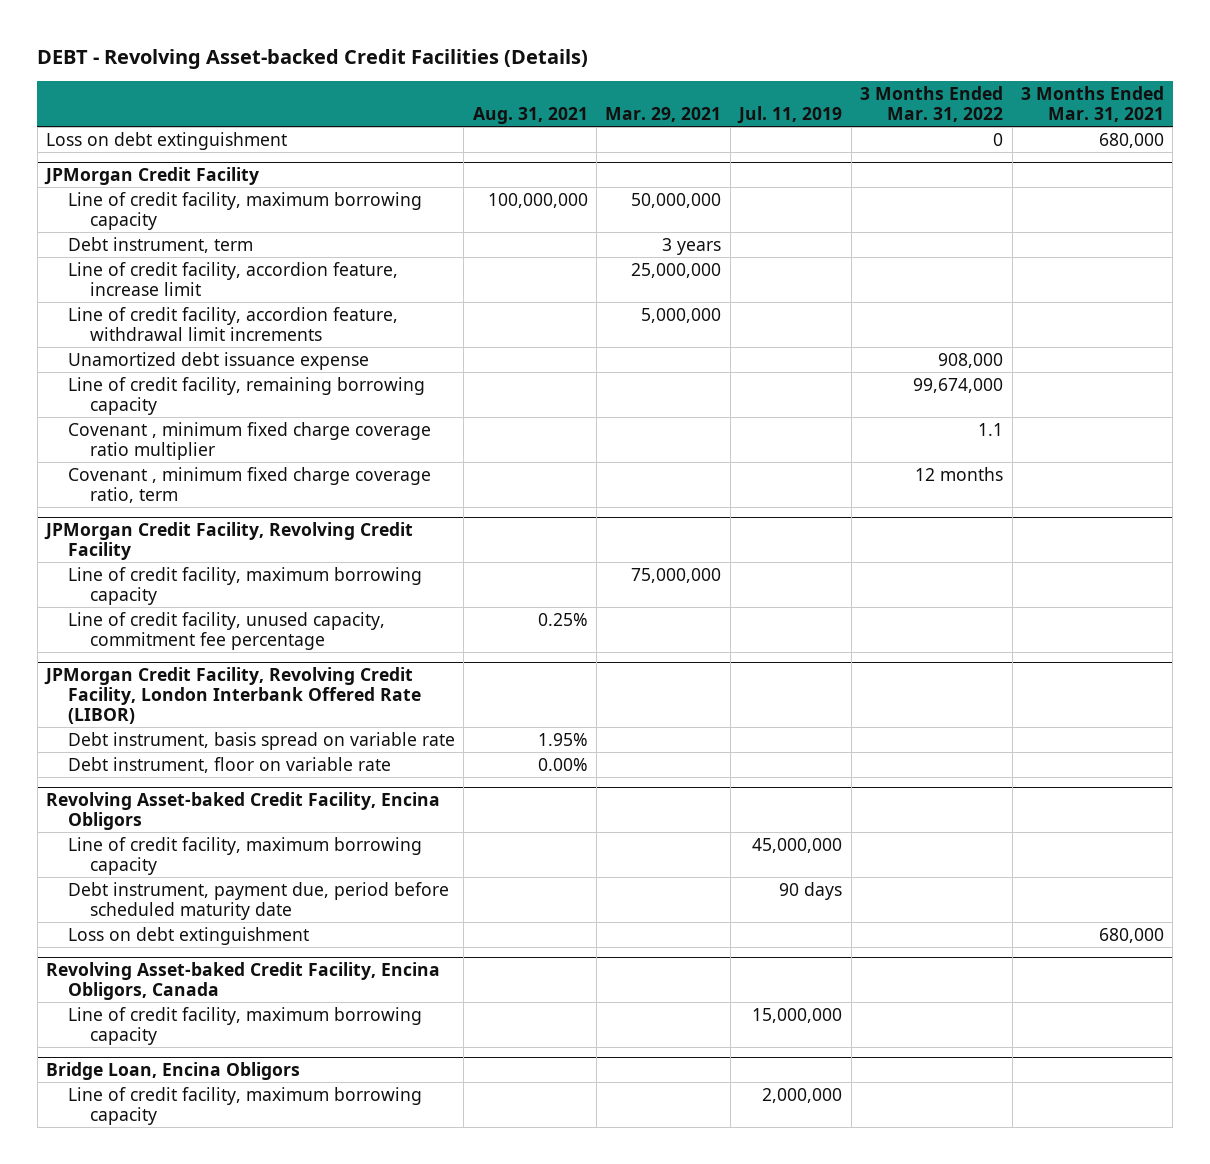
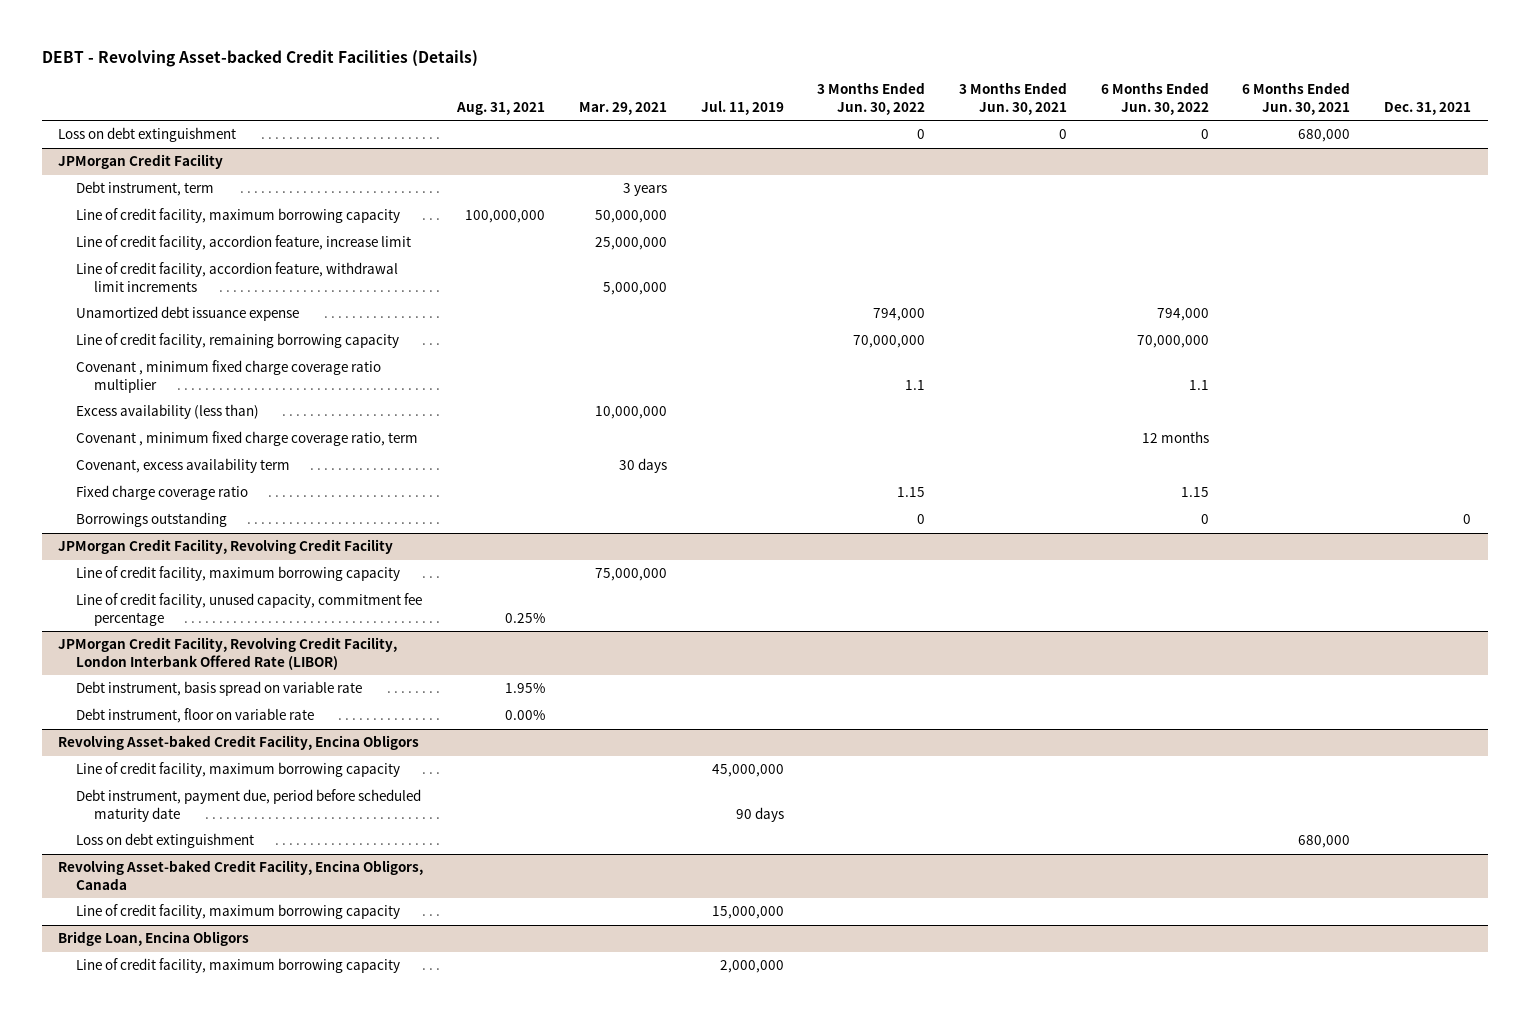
[860,85,1004,122] 3 Months Ended Mar. 31, 2022 -> none
[1020,85,1164,122] 3 Months Ended Mar. 31, 2021 -> none
none -> [817,82,926,116] 3 Months Ended Jun. 30, 2022
none -> [958,82,1067,116] 3 Months Ended Jun. 30, 2021
none -> [1100,82,1209,116] 6 Months Ended Jun. 30, 2022
none -> [1242,82,1351,116] 6 Months Ended Jun. 30, 2021
none -> [1384,102,1472,116] Dec. 31, 2021
[67,191,422,230] Line of credit facility, maximum borrowing capacity -> [76,208,401,224] Line of credit facility, maximum borrowing capacity
none -> [76,404,260,420] Excess availability (less than)
none -> [76,458,291,474] Covenant, excess availability term
none -> [76,485,249,501] Fixed charge coverage ratio
none -> [76,512,228,528] Borrowings outstanding

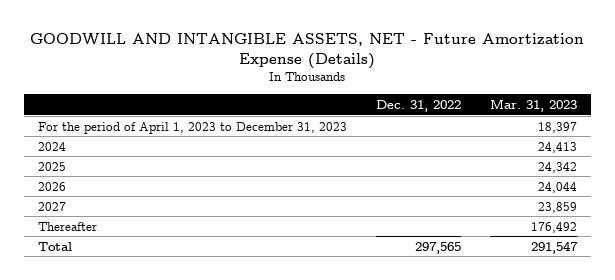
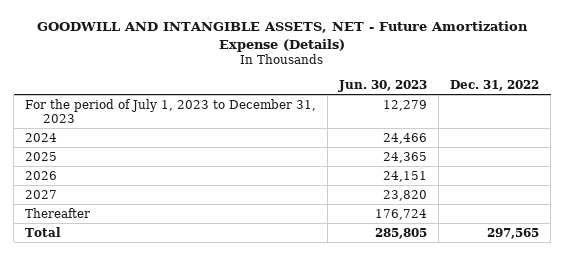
[489,98,577,112] Mar. 31, 2023 -> none
none -> [338,79,428,92] Jun. 30, 2023
[38,121,348,134] For the period of April 1, 2023 to December 31, 2023 -> [25,98,317,123] For the period of July 1, 2023 to December 31, 2023

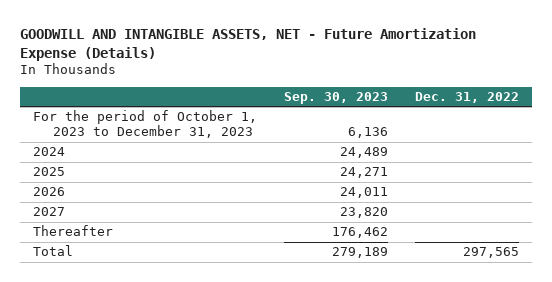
[338,79,428,92] Jun. 30, 2023 -> none
none -> [284,92,389,105] Sep. 30, 2023
[25,98,317,123] For the period of July 1, 2023 to December 31, 2023 -> [33,110,258,139] For the period of October 1, 2023 to December 31, 2023

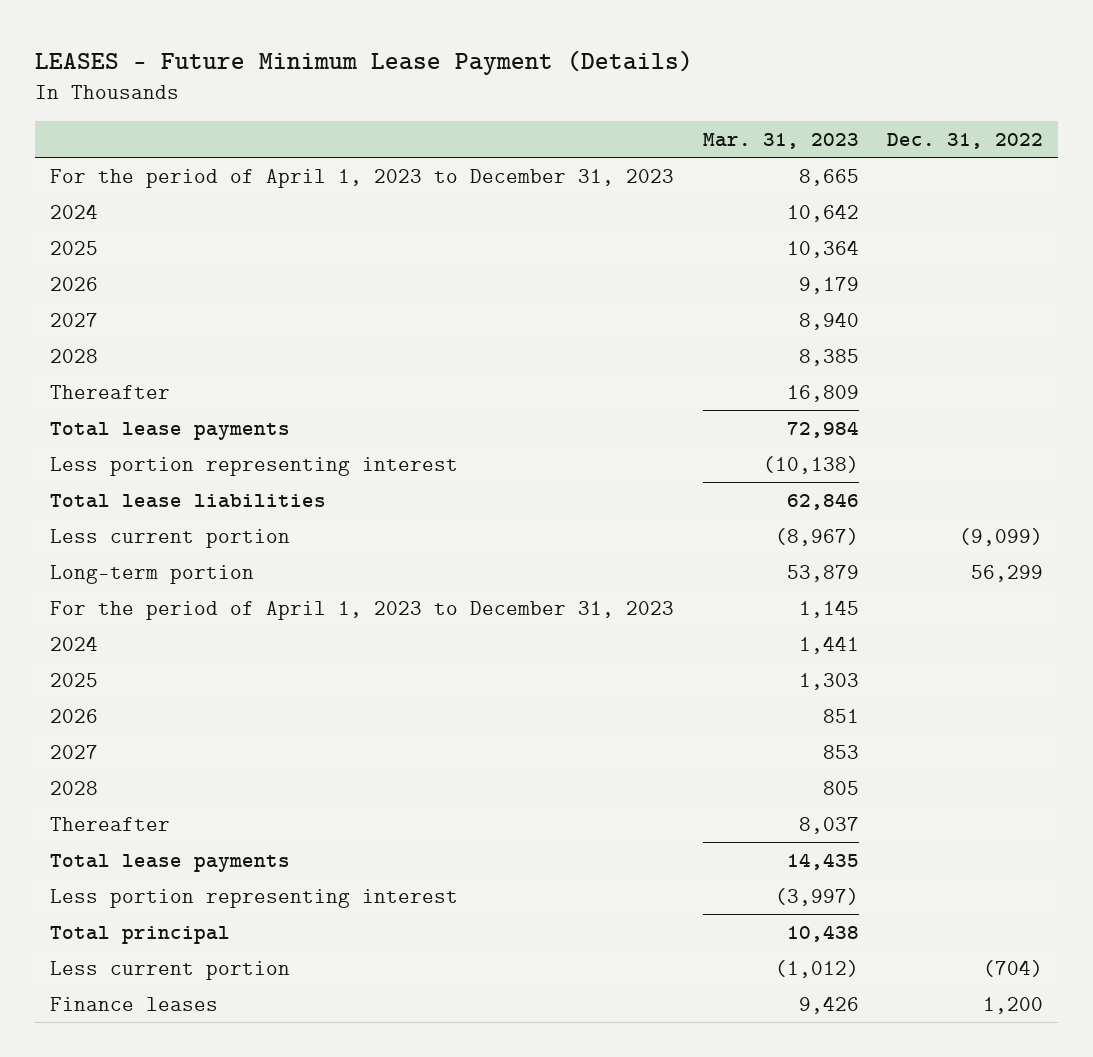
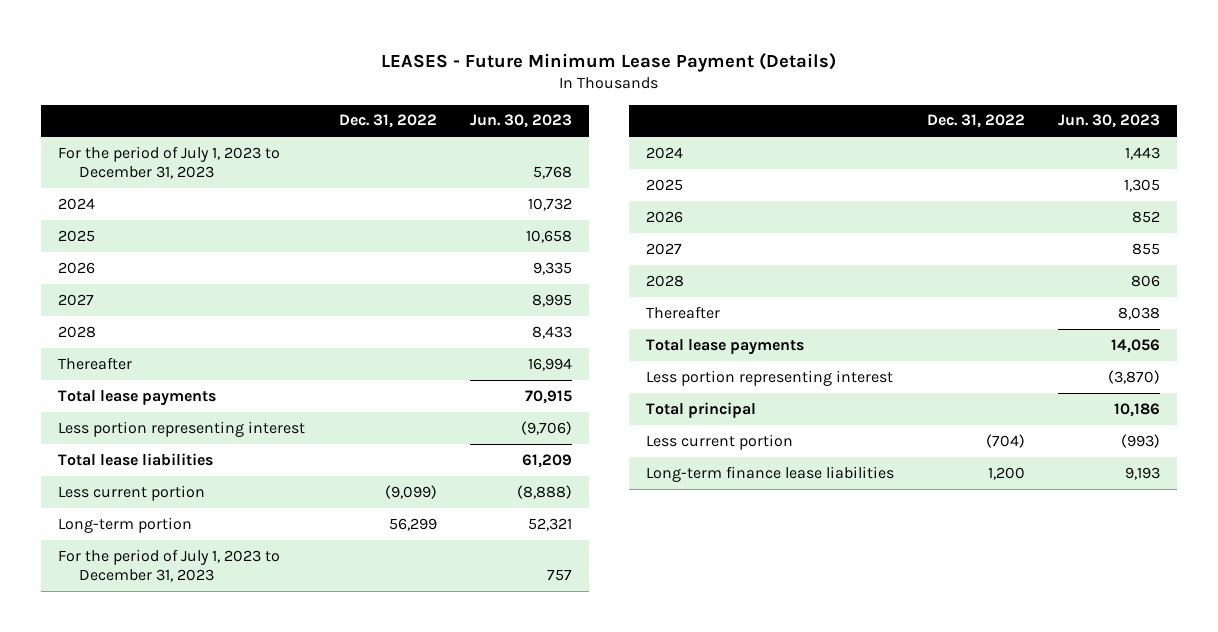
[702,132,859,149] Mar. 31, 2023 -> none
none -> [470,114,573,129] Jun. 30, 2023
[49,168,674,188] For the period of April 1, 2023 to December 31, 2023 -> [58,145,281,179] For the period of July 1, 2023 to December 31, 2023
[49,600,674,620] For the period of April 1, 2023 to December 31, 2023 -> [58,548,281,582] For the period of July 1, 2023 to December 31, 2023
[49,996,218,1011] Finance leases -> [645,465,894,482] Long-term finance lease liabilities

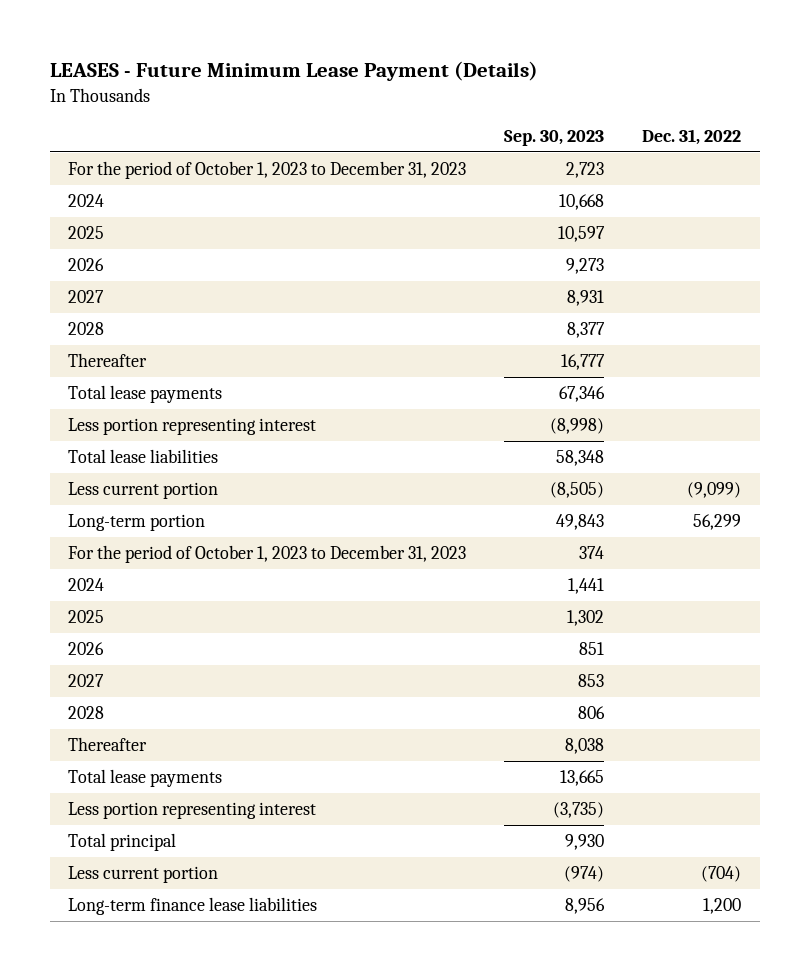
[470,114,573,129] Jun. 30, 2023 -> none
none -> [504,129,605,146] Sep. 30, 2023
[58,145,281,179] For the period of July 1, 2023 to December 31, 2023 -> [68,161,467,180] For the period of October 1, 2023 to December 31, 2023
[58,548,281,582] For the period of July 1, 2023 to December 31, 2023 -> [68,545,467,564] For the period of October 1, 2023 to December 31, 2023

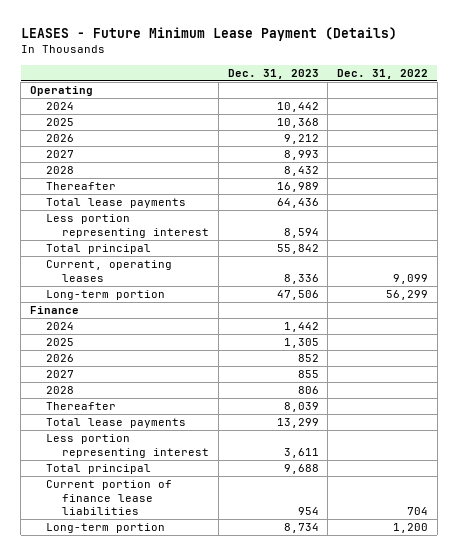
[504,129,605,146] Sep. 30, 2023 -> none
none -> [227,68,319,79] Dec. 31, 2023
[68,161,467,180] For the period of October 1, 2023 to December 31, 2023 -> none
none -> [30,86,94,97] Operating
[68,449,219,464] Total lease liabilities -> [46,244,152,255] Total principal
[68,482,219,500] Less current portion -> [46,260,173,282] Current, operating leases
[686,482,741,499] (9,099) -> [392,273,428,284] 9,099
[68,545,467,564] For the period of October 1, 2023 to December 31, 2023 -> none
none -> [30,306,80,315] Finance
[68,866,219,884] Less current portion -> [46,480,173,515] Current portion of finance lease liabilities
[700,866,741,883] (704) -> [406,506,428,515] 704
[68,897,318,916] Long-term finance lease liabilities -> [46,523,166,534] Long-term portion

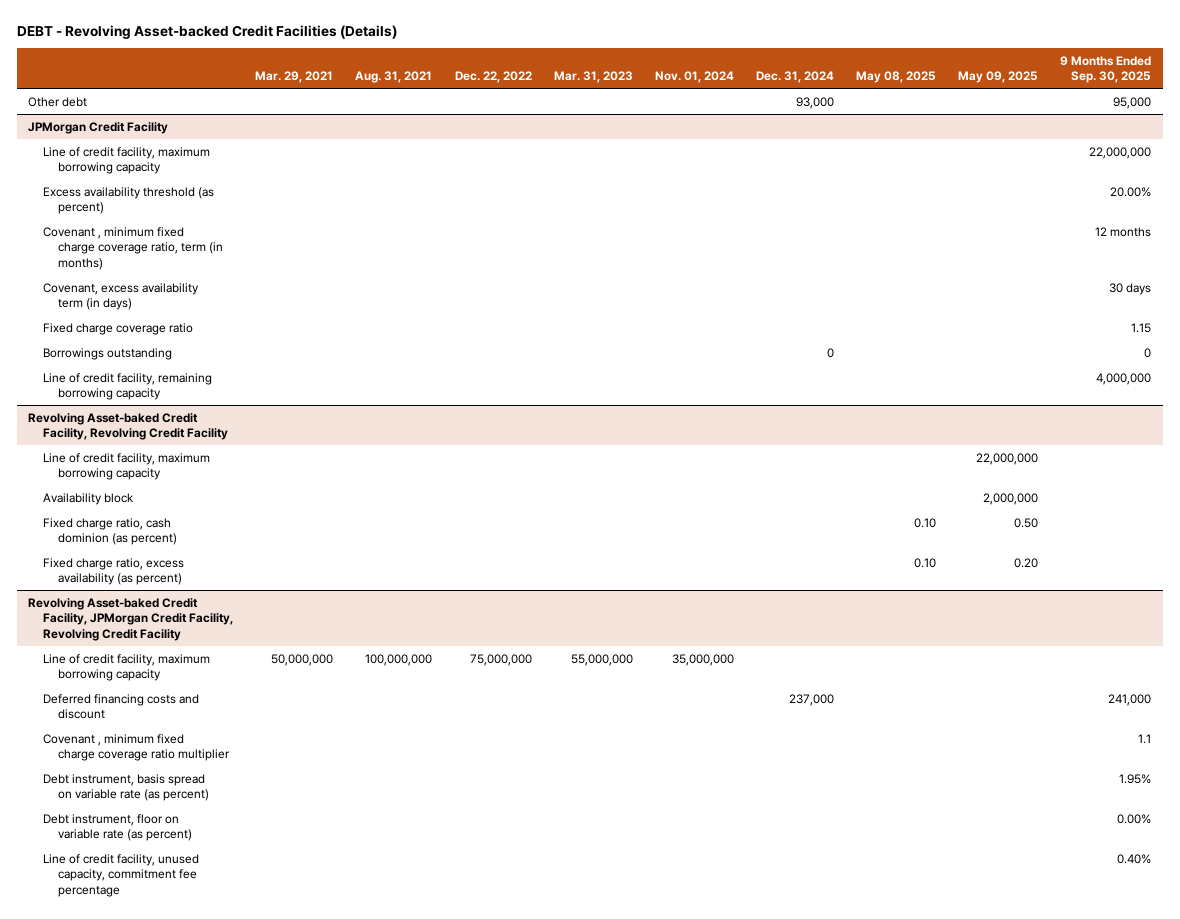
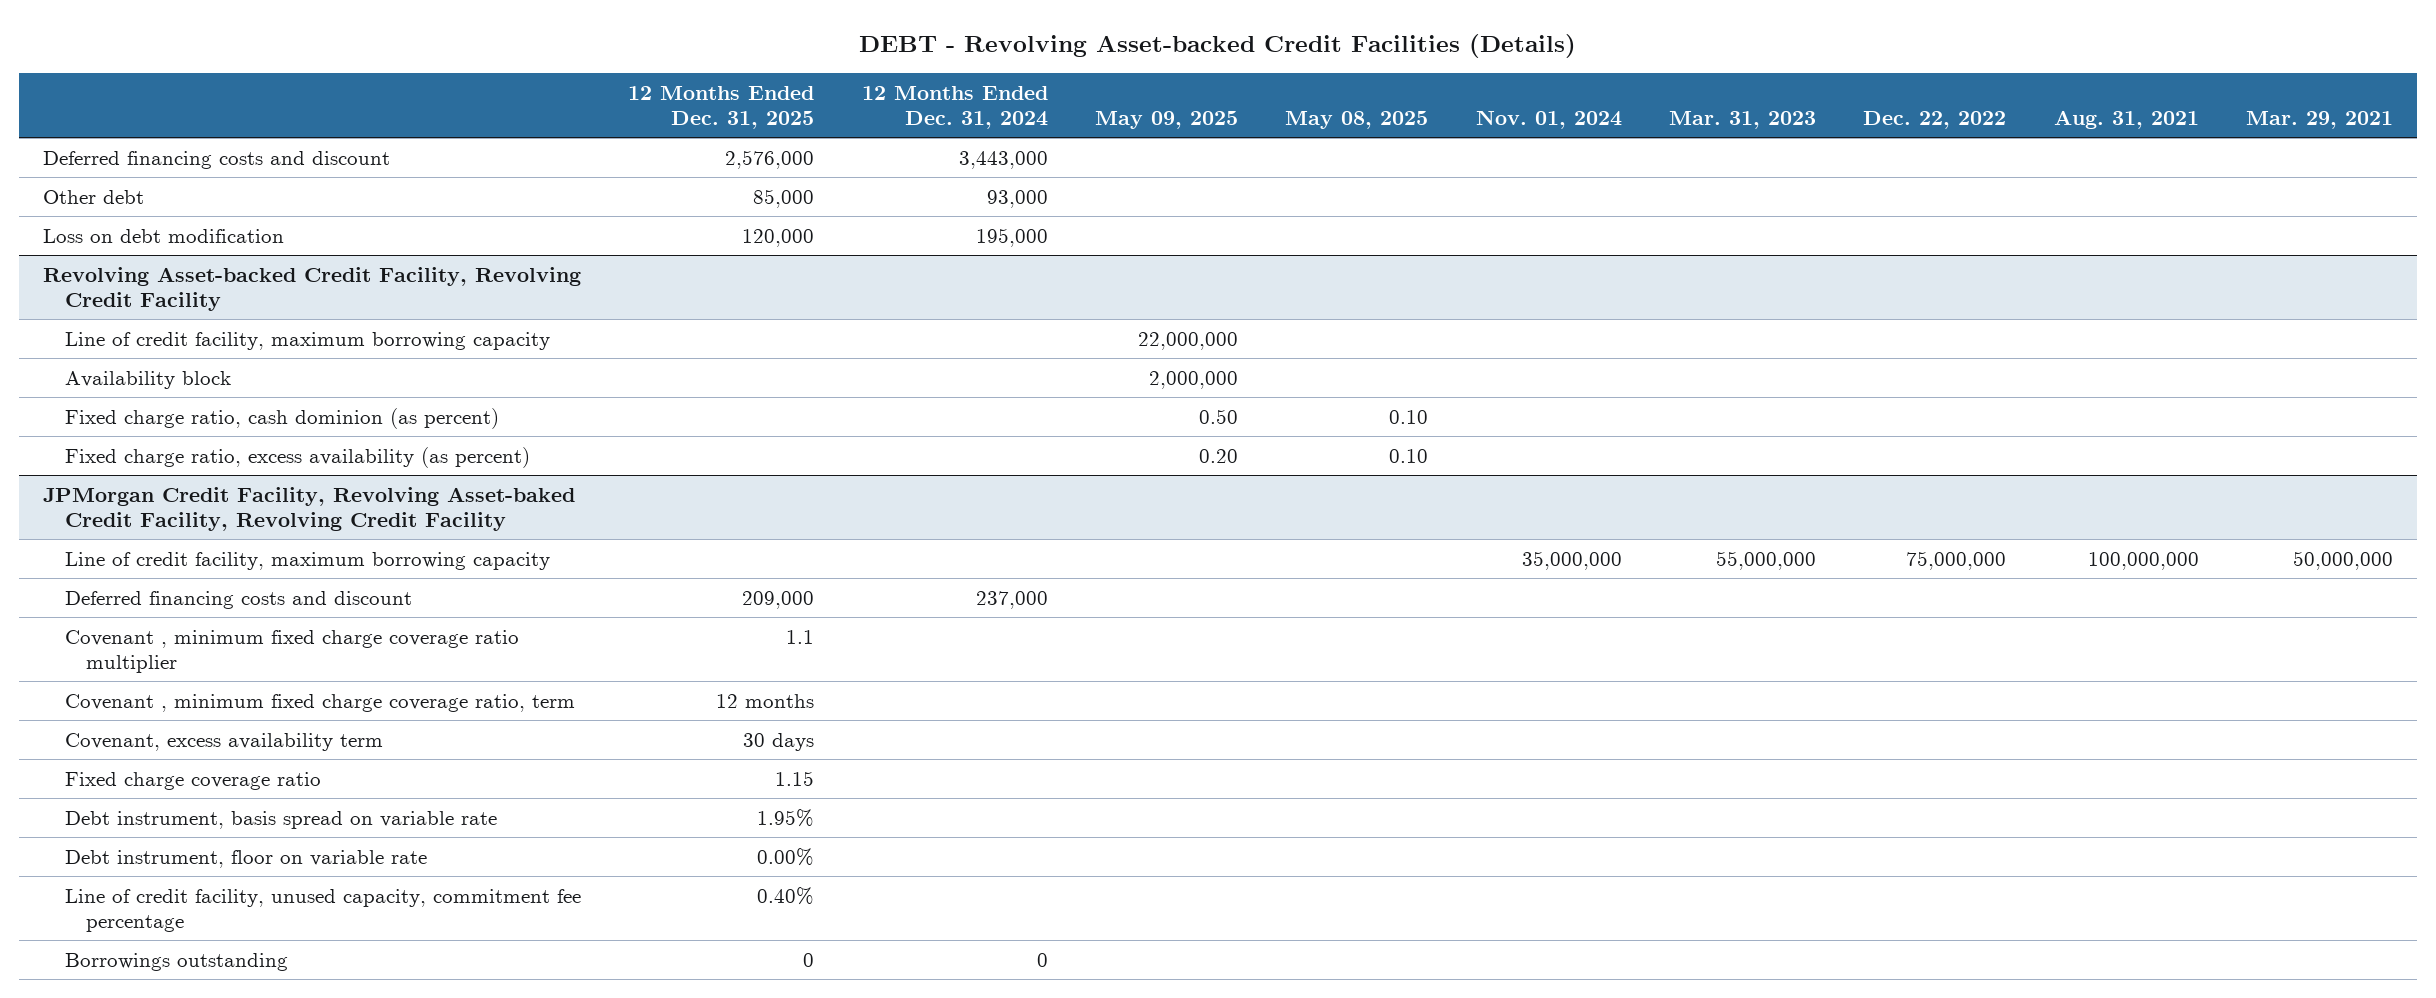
[756,71,835,84] Dec. 31, 2024 -> none
[1060,55,1152,84] 9 Months Ended Sep. 30, 2025 -> none
none -> [628,85,815,130] 12 Months Ended Dec. 31, 2025
none -> [861,85,1048,130] 12 Months Ended Dec. 31, 2024
none -> [42,150,390,169] Deferred financing costs and discount
[28,121,169,134] JPMorgan Credit Facility -> none
[43,146,211,175] Line of credit facility, maximum borrowing capacity -> none
[43,186,215,215] Excess availability threshold (as percent) -> none
[43,226,223,270] Covenant , minimum fixed charge coverage ratio, term (in months) -> none
[43,282,200,311] Covenant, excess availability term (in days) -> none
[43,322,194,335] Fixed charge coverage ratio -> none
[43,347,173,360] Borrowings outstanding -> none
[43,372,213,401] Line of credit facility, remaining borrowing capacity -> none
none -> [42,228,284,243] Loss on debt modification
[28,412,229,441] Revolving Asset-baked Credit Facility, Revolving Credit Facility -> [42,266,581,311] Revolving Asset-backed Credit Facility, Revolving Credit Facility
[28,597,234,641] Revolving Asset-baked Credit Facility, JPMorgan Credit Facility, Revolving Credit Facility -> [42,486,575,531] JPMorgan Credit Facility, Revolving Asset-baked Credit Facility, Revolving Credit Facility
none -> [64,693,575,712] Covenant , minimum fixed charge coverage ratio, term
none -> [64,732,383,751] Covenant, excess availability term
none -> [64,771,321,790] Fixed charge coverage ratio
[43,773,209,802] Debt instrument, basis spread on variable rate (as percent) -> [64,810,497,829] Debt instrument, basis spread on variable rate
[43,813,192,842] Debt instrument, floor on variable rate (as percent) -> [64,849,427,868] Debt instrument, floor on variable rate
none -> [64,952,288,971] Borrowings outstanding

